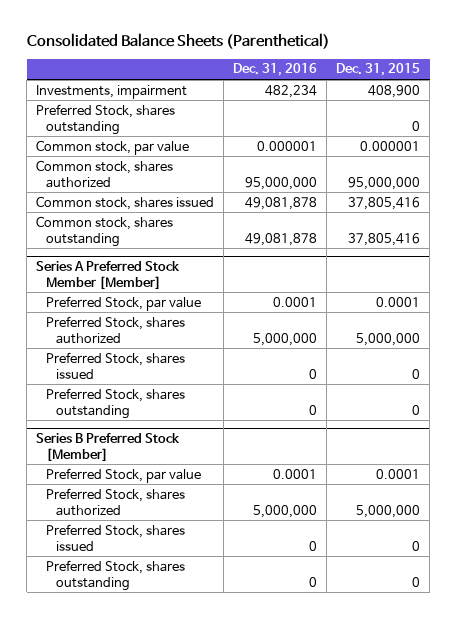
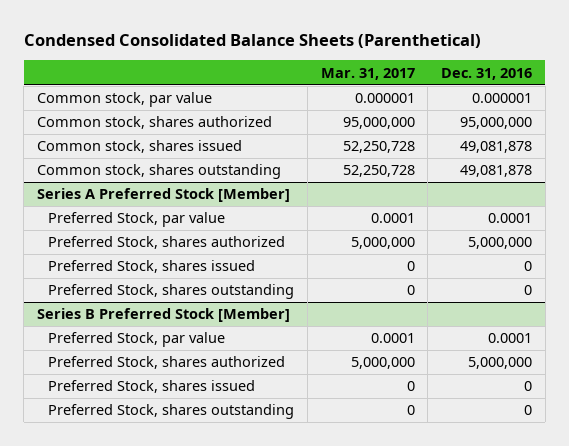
[26,33,330,50] Consolidated Balance Sheets (Parenthetical) -> [23,34,481,49] Condensed Consolidated Balance Sheets (Parenthetical)
[336,63,421,77] Dec. 31, 2015 -> none
none -> [320,67,415,80] Mar. 31, 2017
[36,84,188,99] Investments, impairment -> none
[36,103,176,135] Preferred Stock, shares outstanding -> none
[36,260,181,290] Series A Preferred Stock Member [Member] -> [36,188,290,203] Series A Preferred Stock [Member]

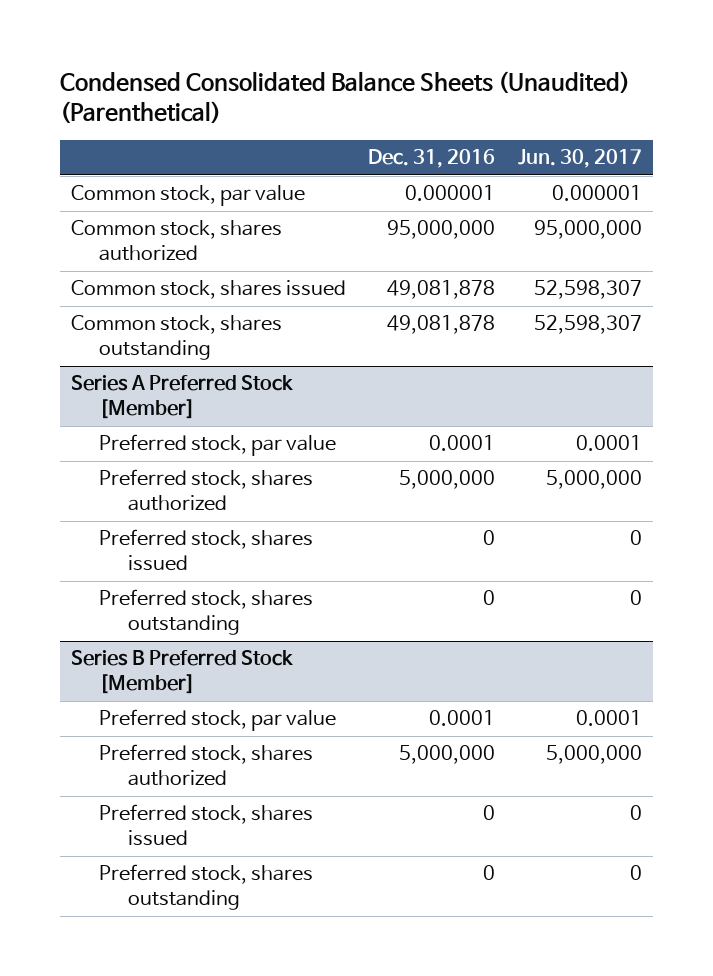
[23,34,481,49] Condensed Consolidated Balance Sheets (Parenthetical) -> [59,71,630,125] Condensed Consolidated Balance Sheets (Unaudited) (Parenthetical)
[320,67,415,80] Mar. 31, 2017 -> none
none -> [517,149,642,169] Jun. 30, 2017
[48,212,226,228] Preferred Stock, par value -> [99,434,337,457] Preferred stock, par value
[48,236,286,250] Preferred Stock, shares authorized -> [99,469,314,512] Preferred stock, shares authorized
[48,260,256,274] Preferred Stock, shares issued -> [99,529,314,572] Preferred stock, shares issued
[48,284,295,300] Preferred Stock, shares outstanding -> [99,589,314,636] Preferred stock, shares outstanding
[48,332,226,348] Preferred Stock, par value -> [99,709,337,732] Preferred stock, par value
[48,356,286,370] Preferred Stock, shares authorized -> [99,744,314,787] Preferred stock, shares authorized
[48,380,256,394] Preferred Stock, shares issued -> [99,804,314,847] Preferred stock, shares issued
[48,404,295,420] Preferred Stock, shares outstanding -> [99,864,314,911] Preferred stock, shares outstanding

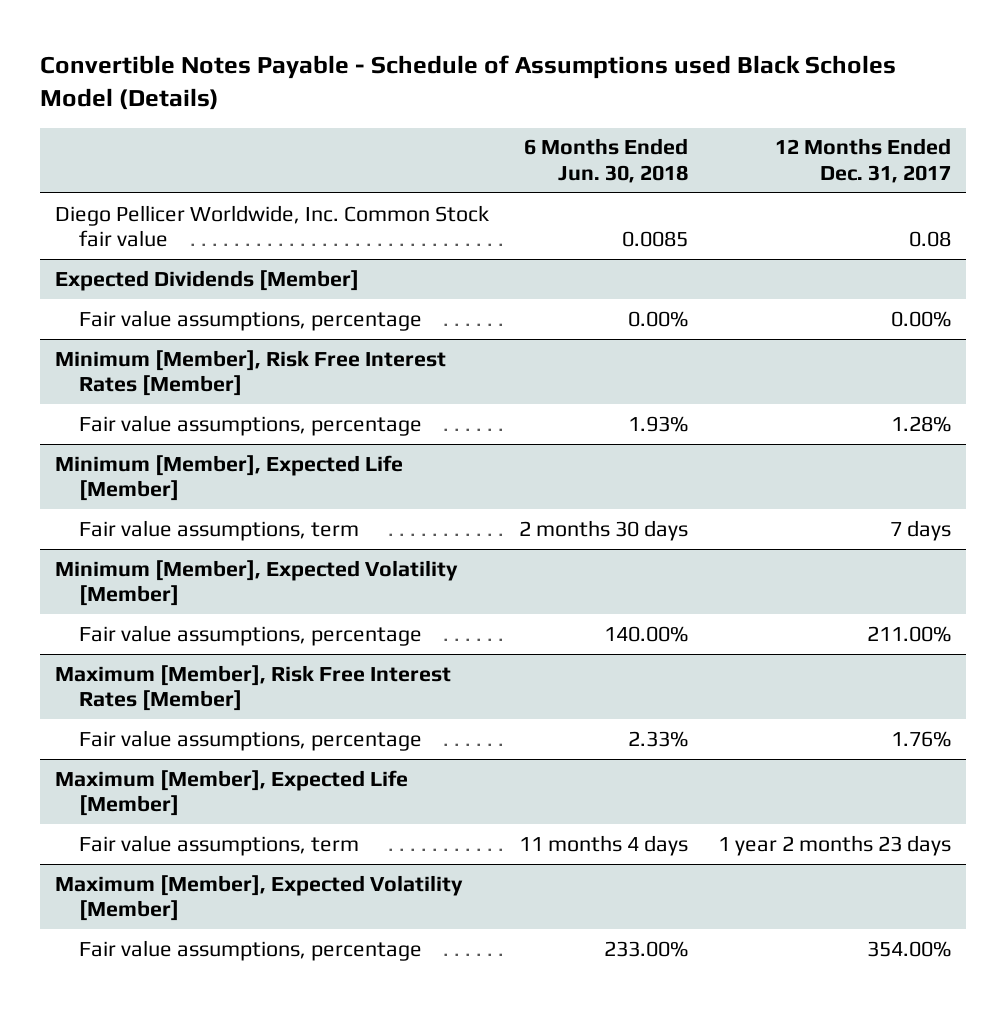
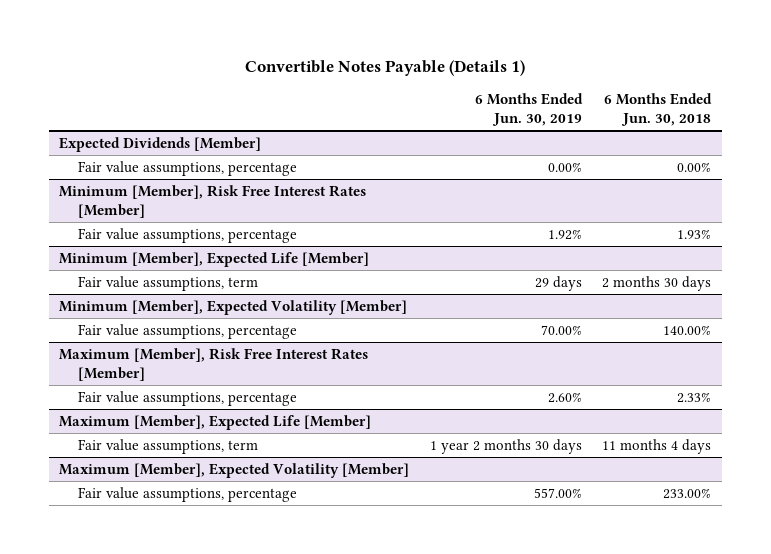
[40,55,897,111] Convertible Notes Payable - Schedule of Assumptions used Black Scholes Model (Details) -> [245,60,526,77] Convertible Notes Payable (Details 1)
[775,138,952,183] 12 Months Ended Dec. 31, 2017 -> none
none -> [474,92,583,127] 6 Months Ended Jun. 30, 2019
[55,204,490,248] Diego Pellicer Worldwide, Inc. Common Stock fair value -> none

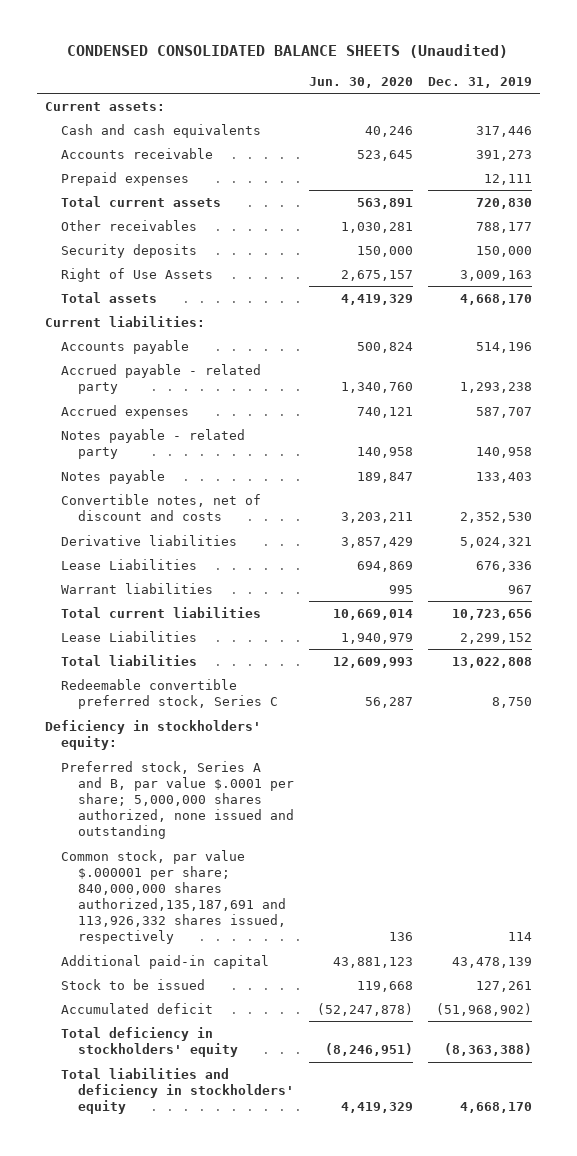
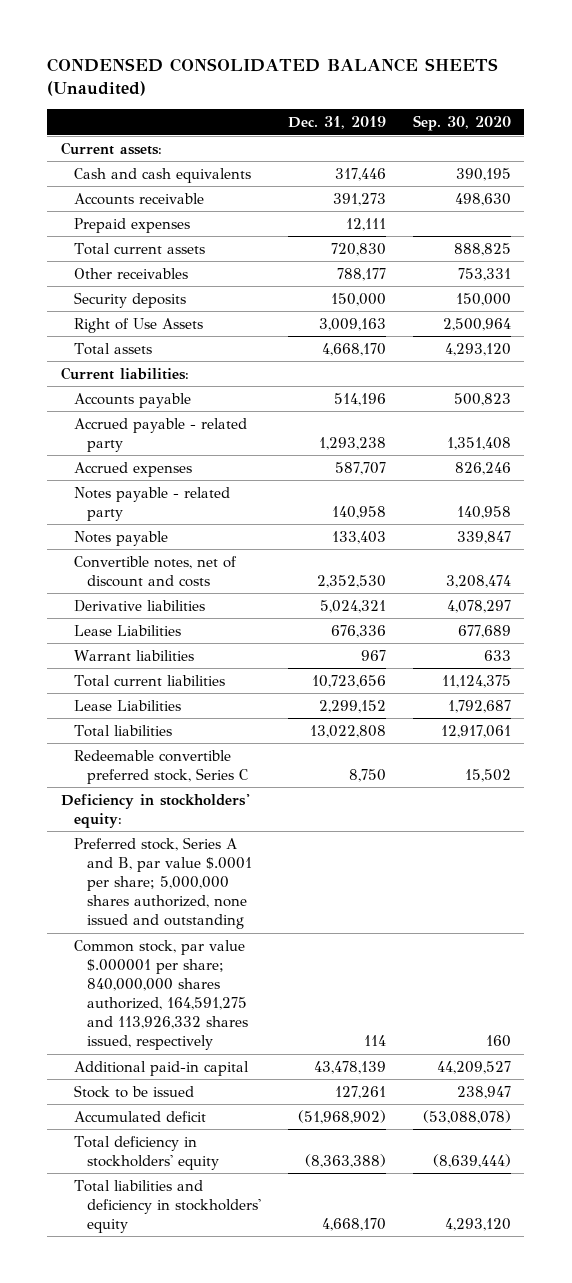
[309,76,414,88] Jun. 30, 2020 -> none
none -> [412,115,511,132] Sep. 30, 2020
[61,849,287,945] Common stock, par value $.000001 per share; 840,000,000 shares authorized,135,187,691 and 113,926,332 shares issued, respectively -> [73,939,248,1051] Common stock, par value $.000001 per share; 840,000,000 shares authorized, 164,591,275 and 113,926,332 shares issued, respectively

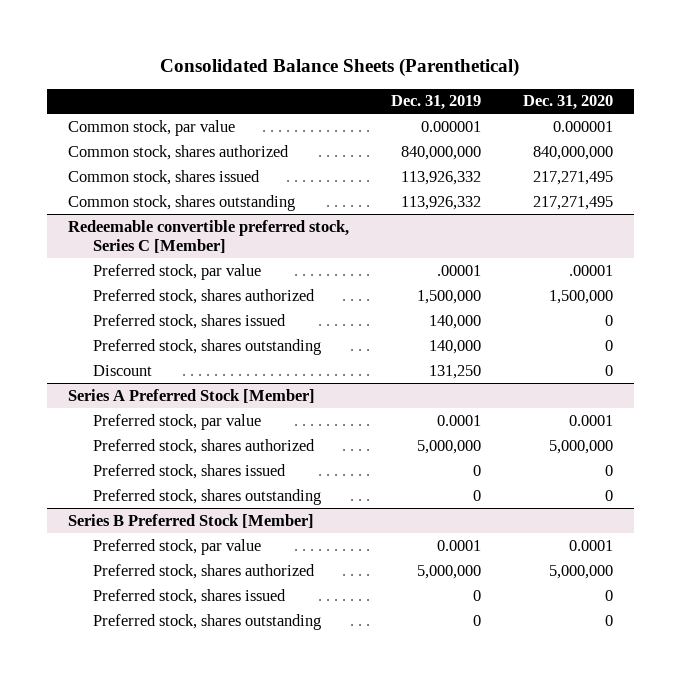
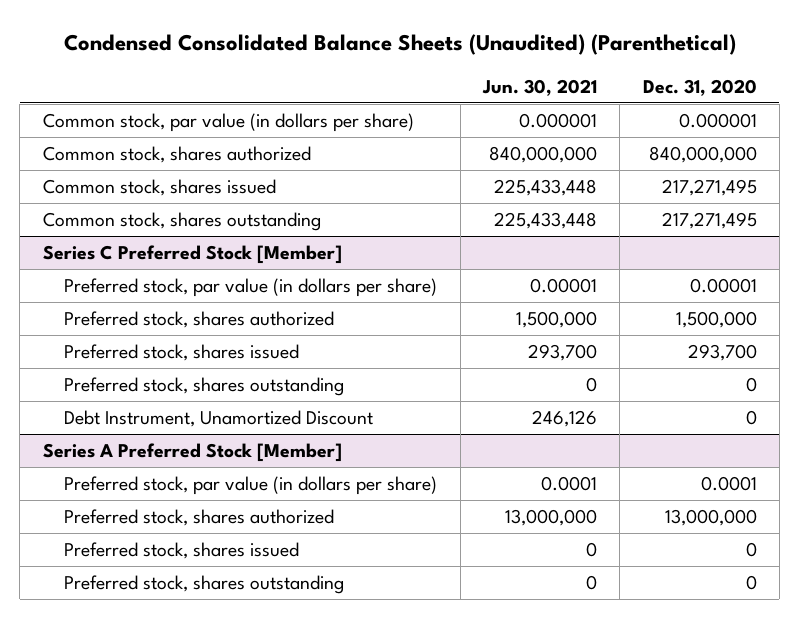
[160,58,520,78] Consolidated Balance Sheets (Parenthetical) -> [63,34,736,56] Condensed Consolidated Balance Sheets (Unaudited) (Parenthetical)
[390,95,481,111] Dec. 31, 2019 -> none
none -> [481,78,597,96] Jun. 30, 2021
[67,119,235,136] Common stock, par value -> [42,113,414,133] Common stock, par value (in dollars per share)
[67,219,349,253] Redeemable convertible preferred stock, Series C [Member] -> [42,245,342,265] Series C Preferred Stock [Member]
[93,263,262,280] Preferred stock, par value -> [64,278,438,298] Preferred stock, par value (in dollars per share)
[568,264,613,276] .00001 -> [689,278,757,294] 0.00001
[604,314,613,326] 0 -> [687,344,757,362] 293,700
[93,364,153,376] Discount -> [64,410,374,428] Debt Instrument, Unamortized Discount
[93,463,287,479] Preferred stock, shares issued -> none
[93,488,322,505] Preferred stock, shares outstanding -> none
[67,513,314,528] Series B Preferred Stock [Member] -> none
[93,538,262,555] Preferred stock, par value -> none
[93,563,316,579] Preferred stock, shares authorized -> none
[93,413,262,430] Preferred stock, par value -> [64,476,438,496] Preferred stock, par value (in dollars per share)
[548,439,613,454] 5,000,000 -> [664,509,757,527] 13,000,000

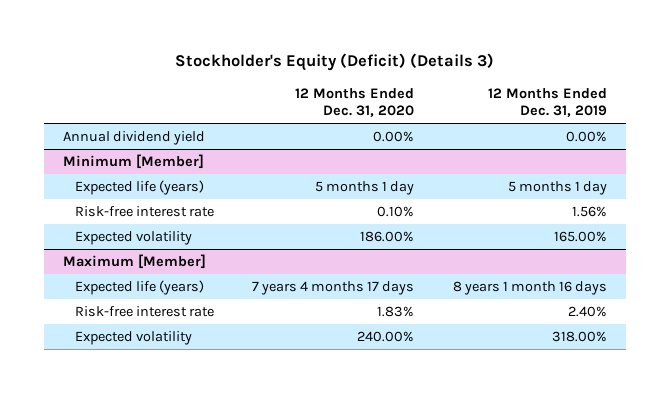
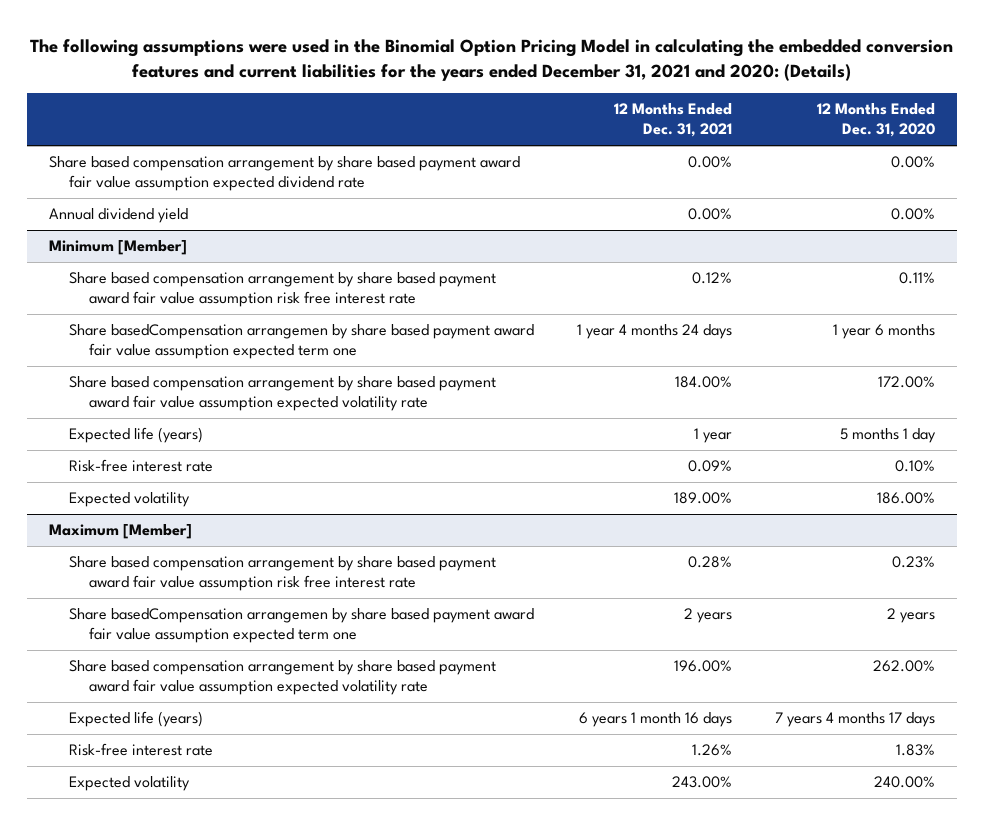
[174,53,494,72] Stockholder's Equity (Deficit) (Details 3) -> [29,38,953,81] The following assumptions were used in the Binomial Option Pricing Model in calculating the embedded conversion features and current liabilities for the years ended December 31, 2021 and 2020: (Details)
[487,87,607,118] 12 Months Ended Dec. 31, 2019 -> none
none -> [613,103,732,138] 12 Months Ended Dec. 31, 2021
none -> [48,156,520,192] Share based compensation arrangement by share based payment award fair value assumption expected dividend rate
none -> [68,272,496,308] Share based compensation arrangement by share based payment award fair value assumption risk free interest rate
none -> [68,324,534,360] Share basedCompensation arrangemen by share based payment award fair value assumption expected term one
none -> [68,376,496,412] Share based compensation arrangement by share based payment award fair value assumption expected volatility rate
none -> [68,556,496,592] Share based compensation arrangement by share based payment award fair value assumption risk free interest rate
none -> [68,608,534,644] Share basedCompensation arrangemen by share based payment award fair value assumption expected term one
none -> [68,660,496,696] Share based compensation arrangement by share based payment award fair value assumption expected volatility rate

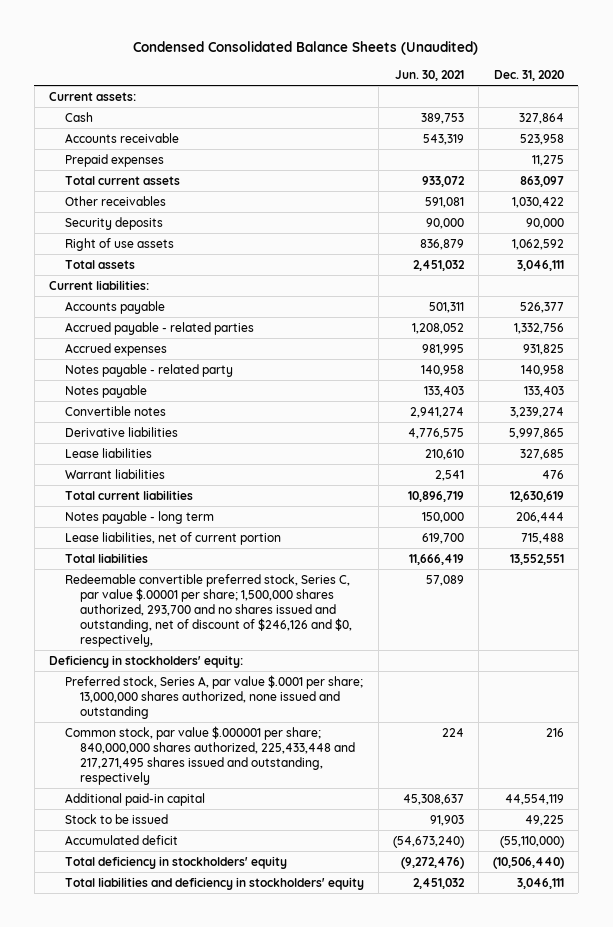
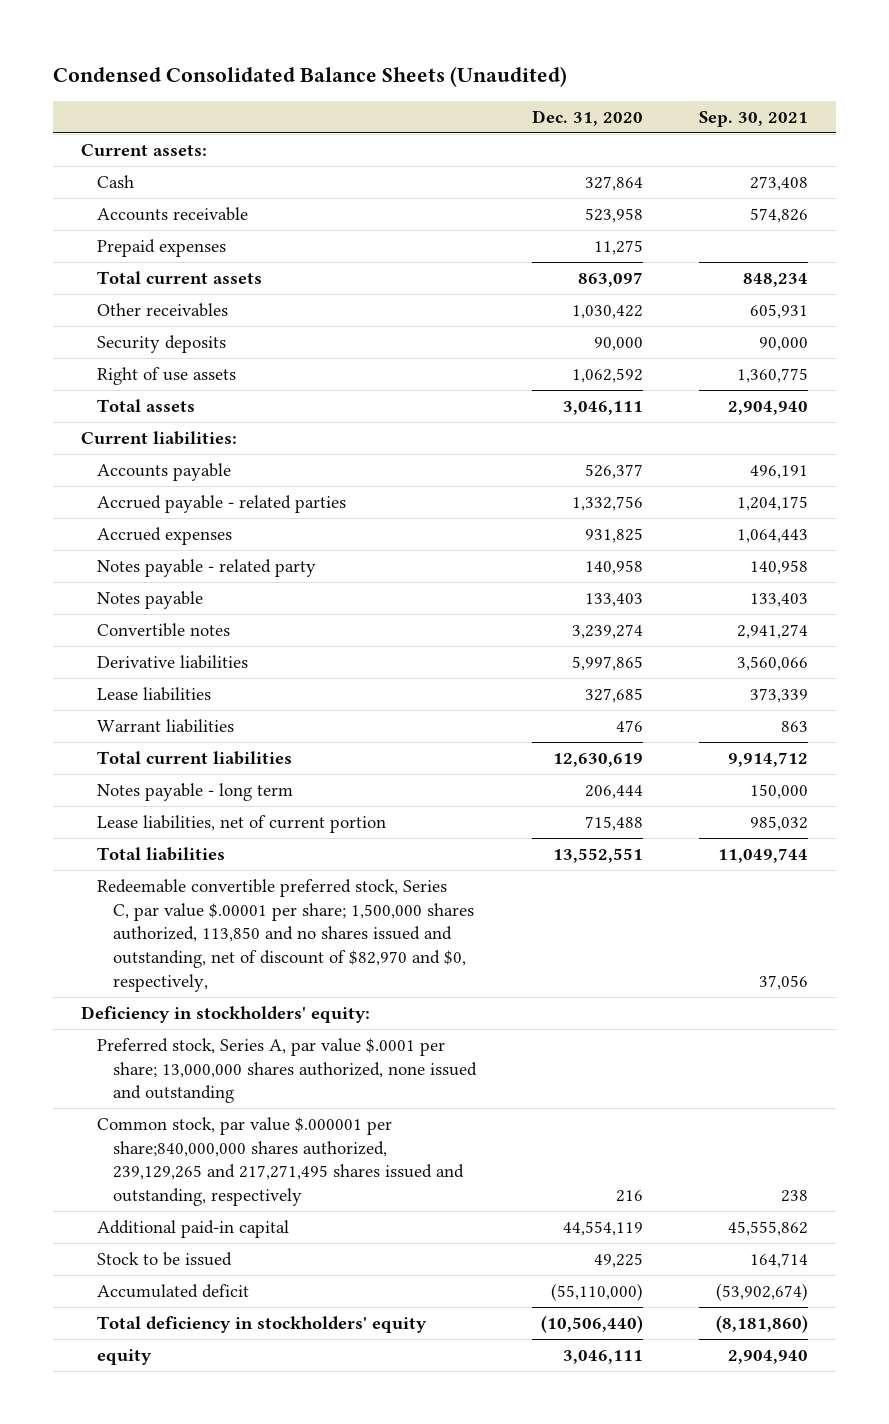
[394,70,464,82] Jun. 30, 2021 -> none
none -> [698,111,808,128] Sep. 30, 2021
[64,573,353,647] Redeemable convertible preferred stock, Series C, par value $.00001 per share; 1,500,000 shares authorized, 293,700 and no shares issued and outstanding, net of discount of $246,126 and $0, respectively, -> [97,879,475,992] Redeemable convertible preferred stock, Series C, par value $.00001 per share; 1,500,000 shares authorized, 113,850 and no shares issued and outstanding, net of discount of $82,970 and $0, respectively,
[64,725,356,785] Common stock, par value $.000001 per share; 840,000,000 shares authorized, 225,433,448 and 217,271,495 shares issued and outstanding, respectively -> [97,1117,465,1207] Common stock, par value $.000001 per share;840,000,000 shares authorized, 239,129,265 and 217,271,495 shares issued and outstanding, respectively
[64,876,364,890] Total liabilities and deficiency in stockholders' equity -> [97,1349,153,1366] equity

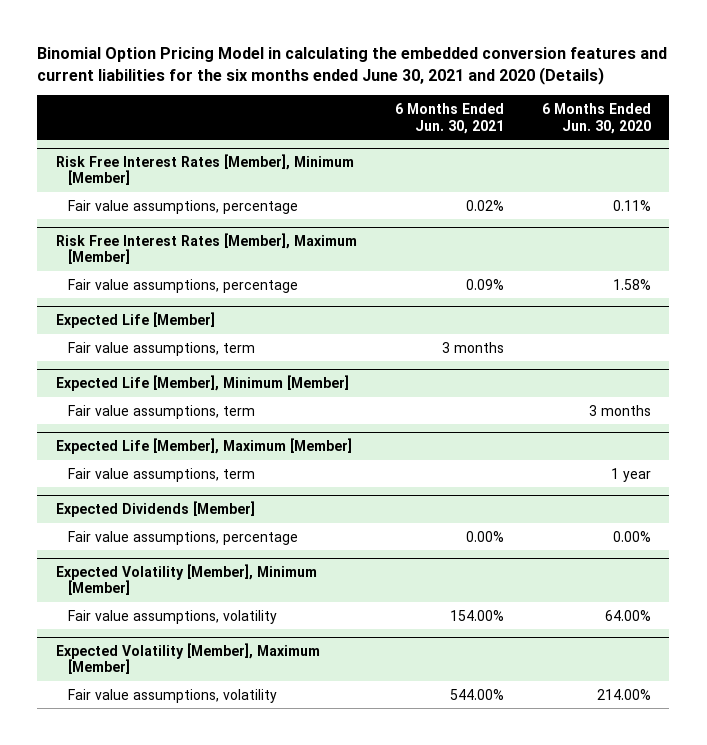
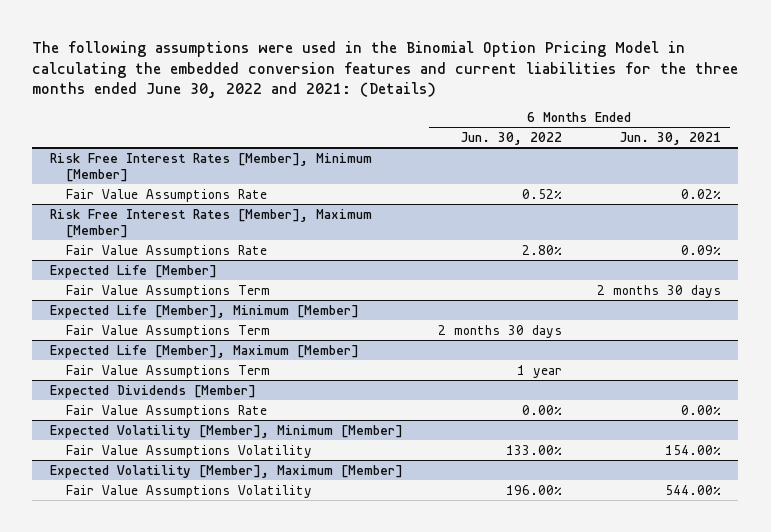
[37,47,668,86] Binomial Option Pricing Model in calculating the embedded conversion features and current liabilities for the six months ended June 30, 2021 and 2020 (Details) -> [32,41,739,99] The following assumptions were used in the Binomial Option Pricing Model in calculating the embedded conversion features and current liabilities for the three months ended June 30, 2022 and 2021: (Details)
[541,103,651,134] 6 Months Ended Jun. 30, 2020 -> none
none -> [460,132,562,146] Jun. 30, 2022
[67,199,298,214] Fair value assumptions, percentage -> [66,188,268,202] Fair Value Assumptions Rate
[67,278,298,293] Fair value assumptions, percentage -> [66,244,268,258] Fair Value Assumptions Rate
[67,341,255,356] Fair value assumptions, term -> [66,284,271,298] Fair Value Assumptions Term
[441,341,504,353] 3 months -> [596,284,721,298] 2 months 30 days
[67,404,255,419] Fair value assumptions, term -> [66,324,271,338] Fair Value Assumptions Term
[67,467,255,482] Fair value assumptions, term -> [66,364,271,378] Fair Value Assumptions Term
[67,530,298,545] Fair value assumptions, percentage -> [66,404,268,418] Fair Value Assumptions Rate
[67,609,277,624] Fair value assumptions, volatility -> [66,444,313,458] Fair Value Assumptions Volatility
[67,688,277,703] Fair value assumptions, volatility -> [66,484,313,498] Fair Value Assumptions Volatility

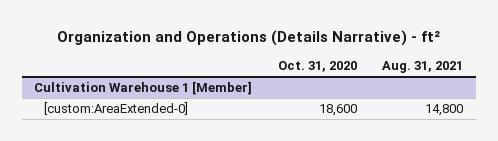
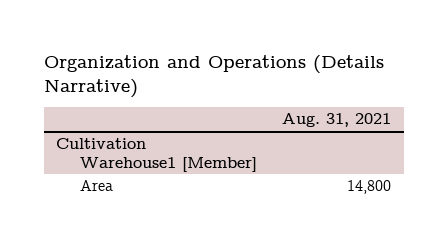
[56,30,440,47] Organization and Operations (Details Narrative) - ft² -> [43,54,384,98] Organization and Operations (Details Narrative)
[277,61,357,73] Oct. 31, 2020 -> none
[34,81,253,96] Cultivation Warehouse 1 [Member] -> [56,138,257,172] Cultivation Warehouse1 [Member]
[43,102,188,116] [custom:AreaExtended-0] -> [79,180,113,192] Area

